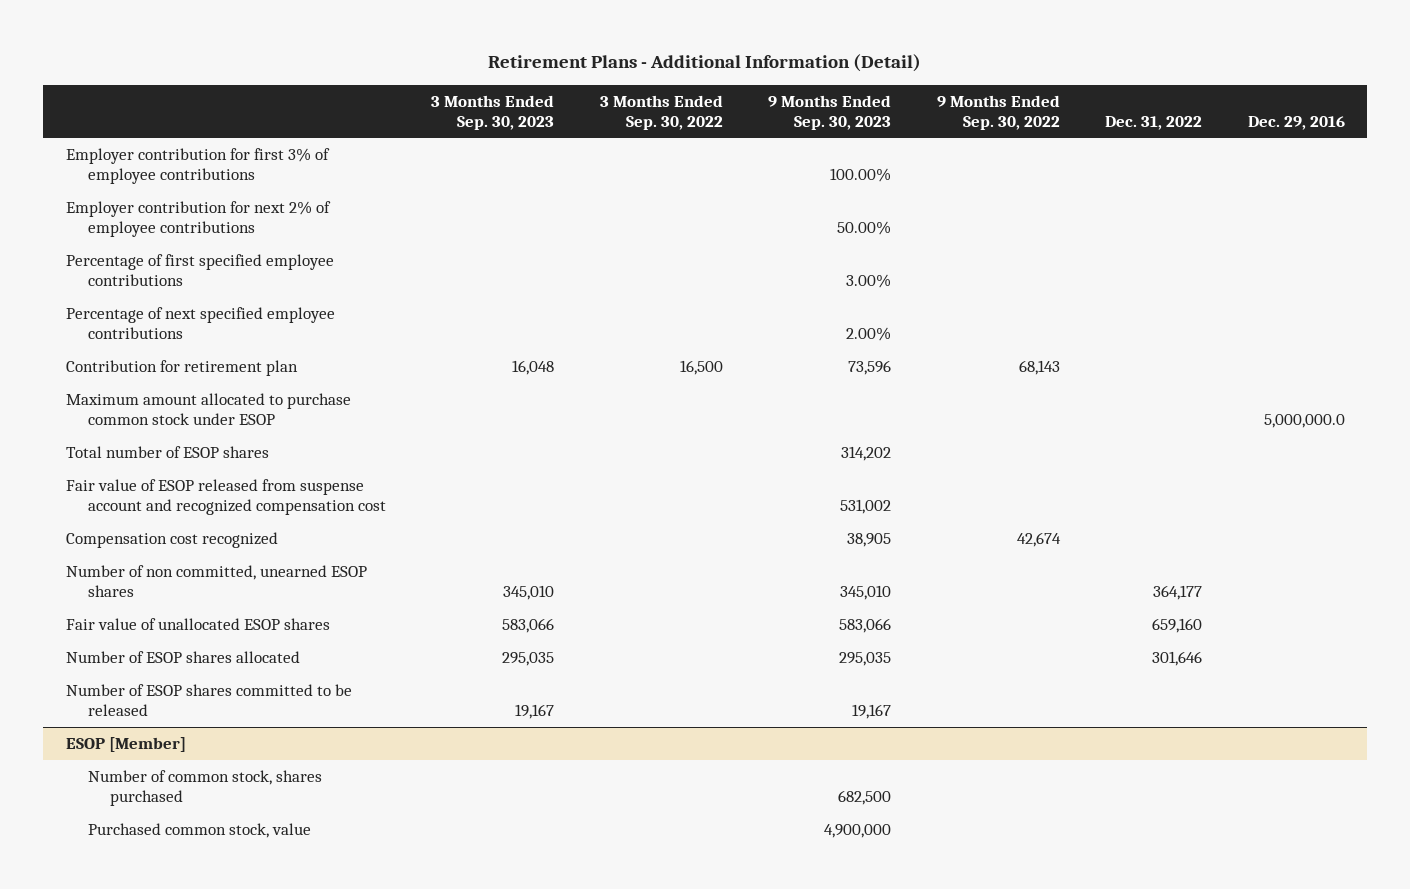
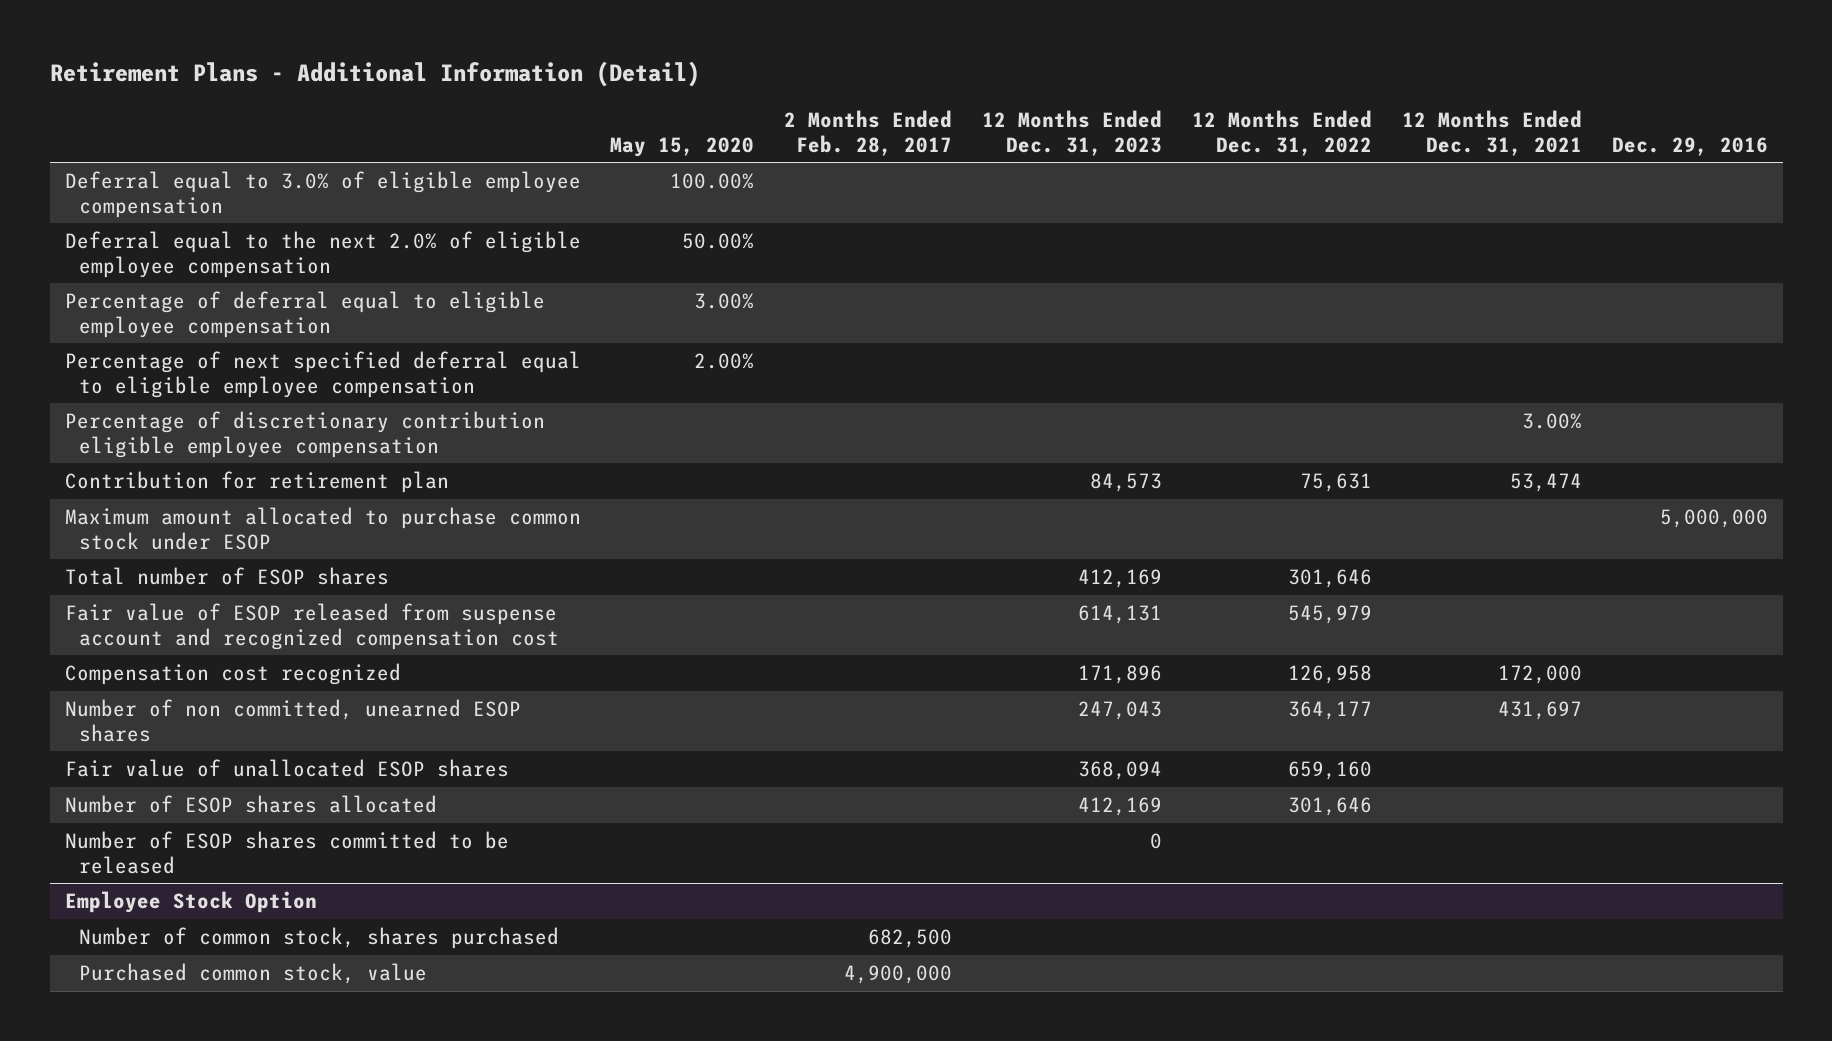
[431,94,555,130] 3 Months Ended Sep. 30, 2023 -> none
[599,94,723,130] 3 Months Ended Sep. 30, 2022 -> none
[768,94,892,130] 9 Months Ended Sep. 30, 2023 -> none
[936,94,1060,130] 9 Months Ended Sep. 30, 2022 -> none
[1105,115,1203,130] Dec. 31, 2022 -> none
none -> [610,136,755,157] May 15, 2020
none -> [784,109,953,156] 2 Months Ended Feb. 28, 2017
none -> [982,109,1163,156] 12 Months Ended Dec. 31, 2023
none -> [1191,109,1372,156] 12 Months Ended Dec. 31, 2022
none -> [1401,109,1582,156] 12 Months Ended Dec. 31, 2021
[65,147,330,184] Employer contribution for first 3% of employee contributions -> none
[65,200,331,237] Employer contribution for next 2% of employee contributions -> none
[65,253,334,286] Percentage of first specified employee contributions -> none
[65,306,335,339] Percentage of next specified employee contributions -> none
none -> [64,171,581,218] Deferral equal to 3.0% of eligible employee compensation
none -> [64,231,581,278] Deferral equal to the next 2.0% of eligible employee compensation
none -> [64,291,545,338] Percentage of deferral equal to eligible employee compensation
none -> [64,351,581,398] Percentage of next specified deferral equal to eligible employee compensation
none -> [64,411,545,458] Percentage of discretionary contribution eligible employee compensation
[1263,413,1345,428] 5,000,000.0 -> [1659,509,1768,529] 5,000,000
[65,736,186,752] ESOP [Member] -> [64,891,317,914] Employee Stock Option

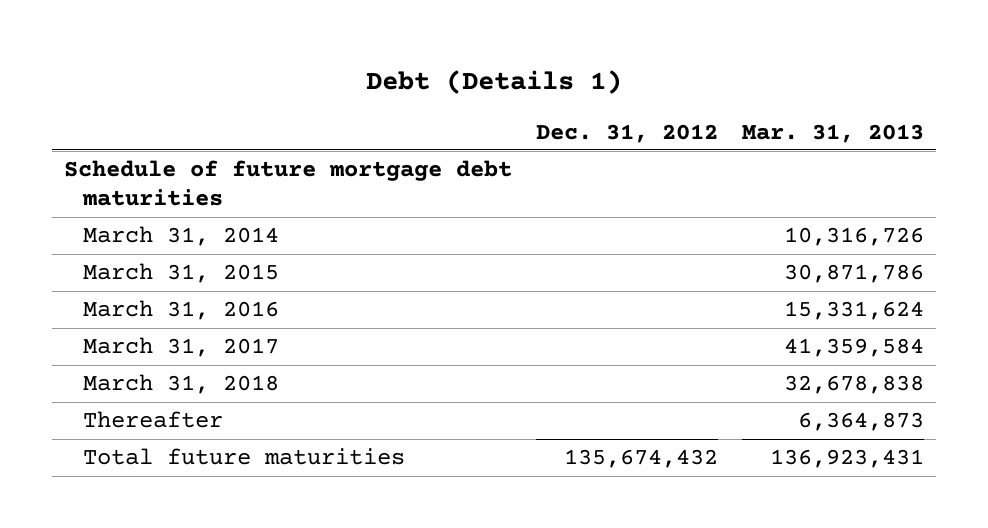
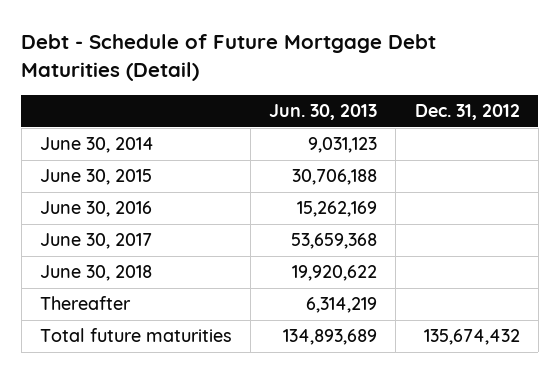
[366,70,623,95] Debt (Details 1) -> [21,33,437,81] Debt - Schedule of Future Mortgage Debt Maturities (Detail)
[742,123,925,143] Mar. 31, 2013 -> none
none -> [269,104,378,121] Jun. 30, 2013
[63,160,512,207] Schedule of future mortgage debt maturities -> none
[82,226,279,247] March 31, 2014 -> [39,137,154,154] June 30, 2014
[82,263,279,284] March 31, 2015 -> [39,169,152,186] June 30, 2015
[82,300,279,321] March 31, 2016 -> [39,201,152,218] June 30, 2016
[82,337,279,358] March 31, 2017 -> [39,233,152,250] June 30, 2017
[82,374,279,395] March 31, 2018 -> [39,265,152,282] June 30, 2018

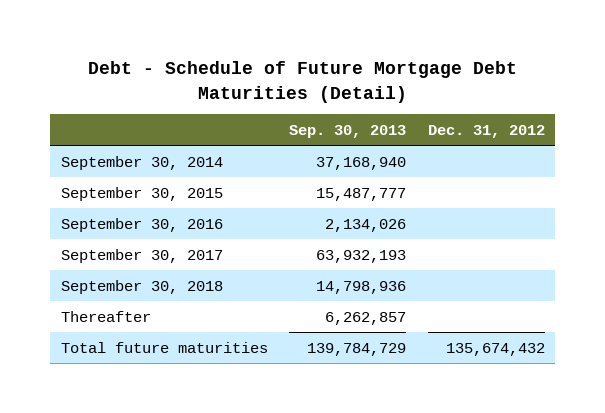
[269,104,378,121] Jun. 30, 2013 -> none
none -> [289,125,407,139] Sep. 30, 2013
[39,137,154,154] June 30, 2014 -> [60,155,223,170] September 30, 2014
[39,169,152,186] June 30, 2015 -> [60,186,223,201] September 30, 2015
[39,201,152,218] June 30, 2016 -> [60,217,223,232] September 30, 2016
[39,233,152,250] June 30, 2017 -> [60,248,223,263] September 30, 2017
[39,265,152,282] June 30, 2018 -> [60,279,223,294] September 30, 2018

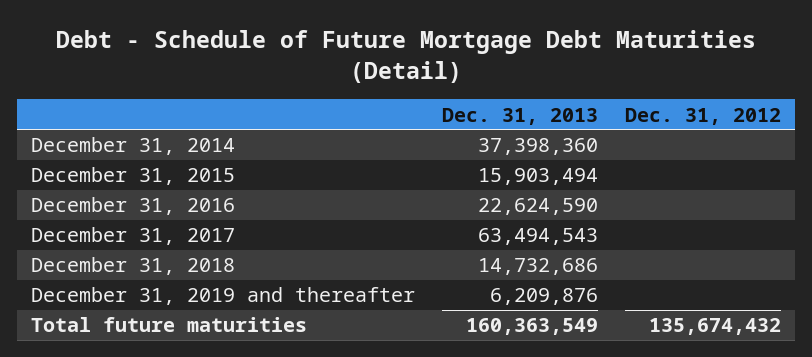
[289,125,407,139] Sep. 30, 2013 -> none
none -> [441,107,598,125] Dec. 31, 2013
[60,155,223,170] September 30, 2014 -> [30,137,235,156] December 31, 2014
[60,186,223,201] September 30, 2015 -> [30,167,235,186] December 31, 2015
[60,217,223,232] September 30, 2016 -> [30,197,235,216] December 31, 2016
[60,248,223,263] September 30, 2017 -> [30,227,235,246] December 31, 2017
[60,279,223,294] September 30, 2018 -> [30,257,235,276] December 31, 2018
[60,310,151,322] Thereafter -> [30,287,415,306] December 31, 2019 and thereafter

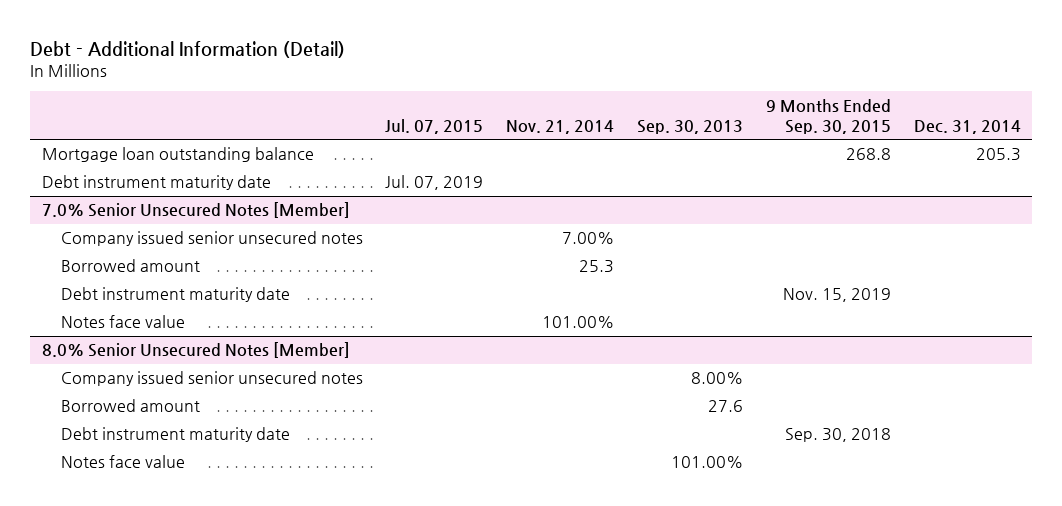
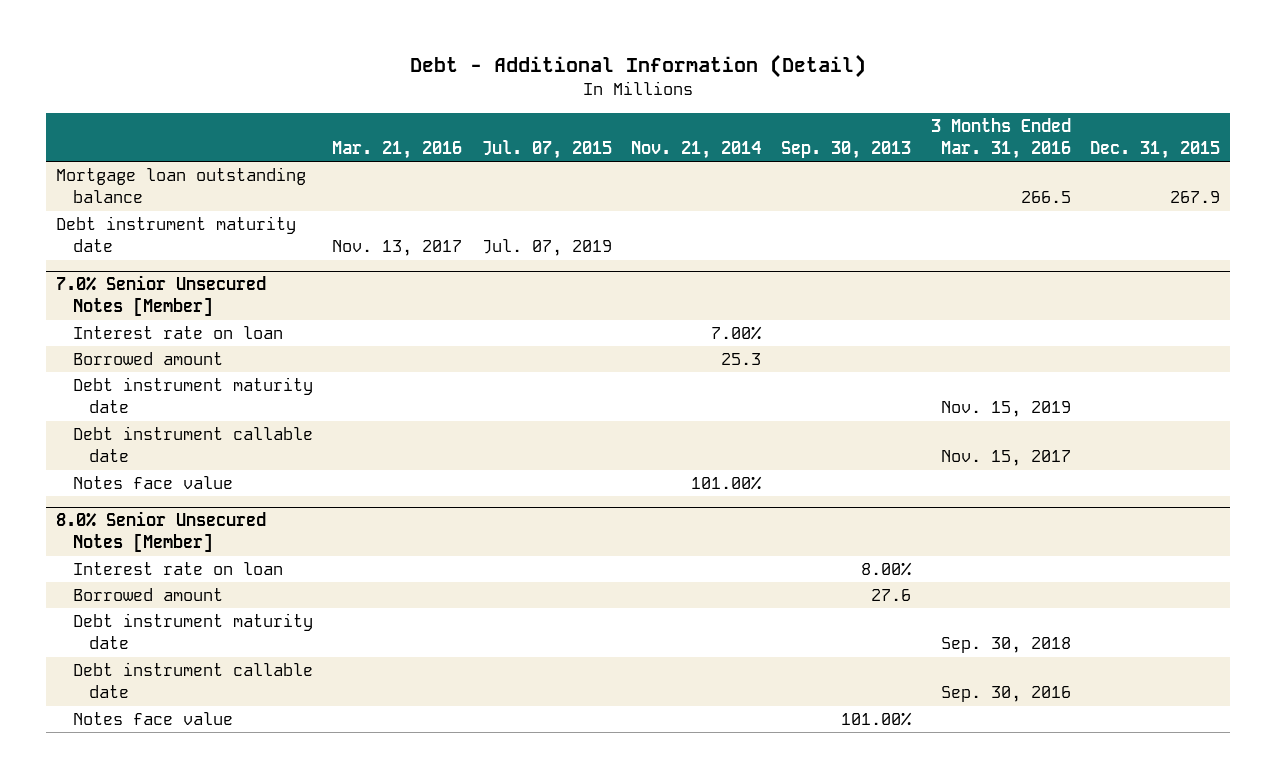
[765,98,891,134] 9 Months Ended Sep. 30, 2015 -> none
[913,119,1021,134] Dec. 31, 2014 -> none
none -> [332,140,463,159] Mar. 21, 2016
none -> [930,117,1071,159] 3 Months Ended Mar. 31, 2016
none -> [1090,140,1221,159] Dec. 31, 2015
[60,231,363,247] Company issued senior unsecured notes -> [72,326,283,340] Interest rate on loan
none -> [72,426,313,463] Debt instrument callable date
[60,371,363,387] Company issued senior unsecured notes -> [72,562,283,576] Interest rate on loan
none -> [72,662,313,699] Debt instrument callable date

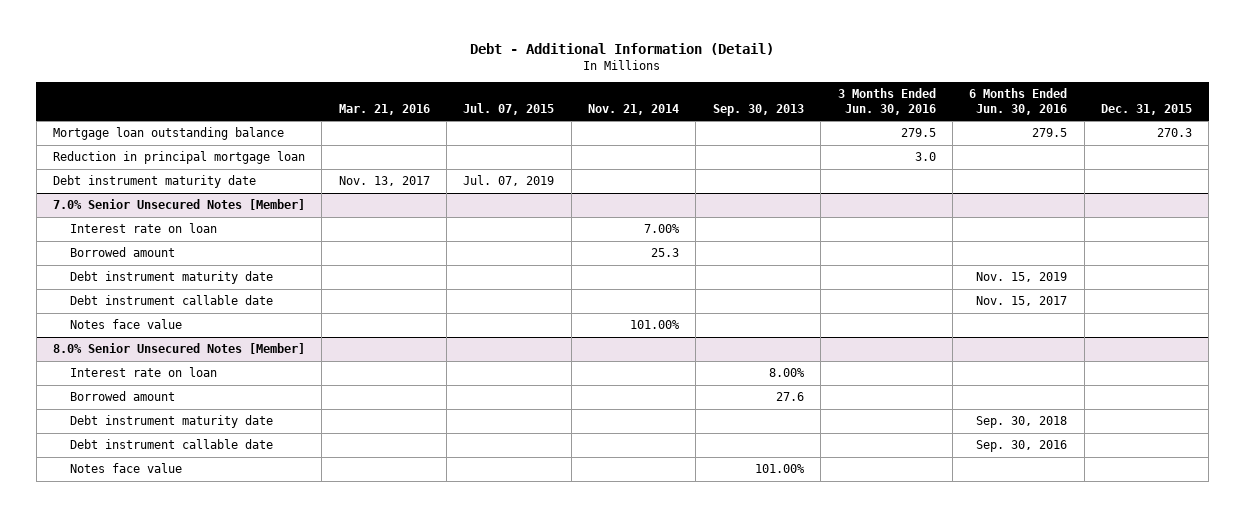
[930,117,1071,159] 3 Months Ended Mar. 31, 2016 -> none
none -> [837,88,936,116] 3 Months Ended Jun. 30, 2016
none -> [969,88,1068,116] 6 Months Ended Jun. 30, 2016
[1170,191,1221,204] 267.9 -> [1157,128,1193,138] 270.3
none -> [52,151,305,165] Reduction in principal mortgage loan

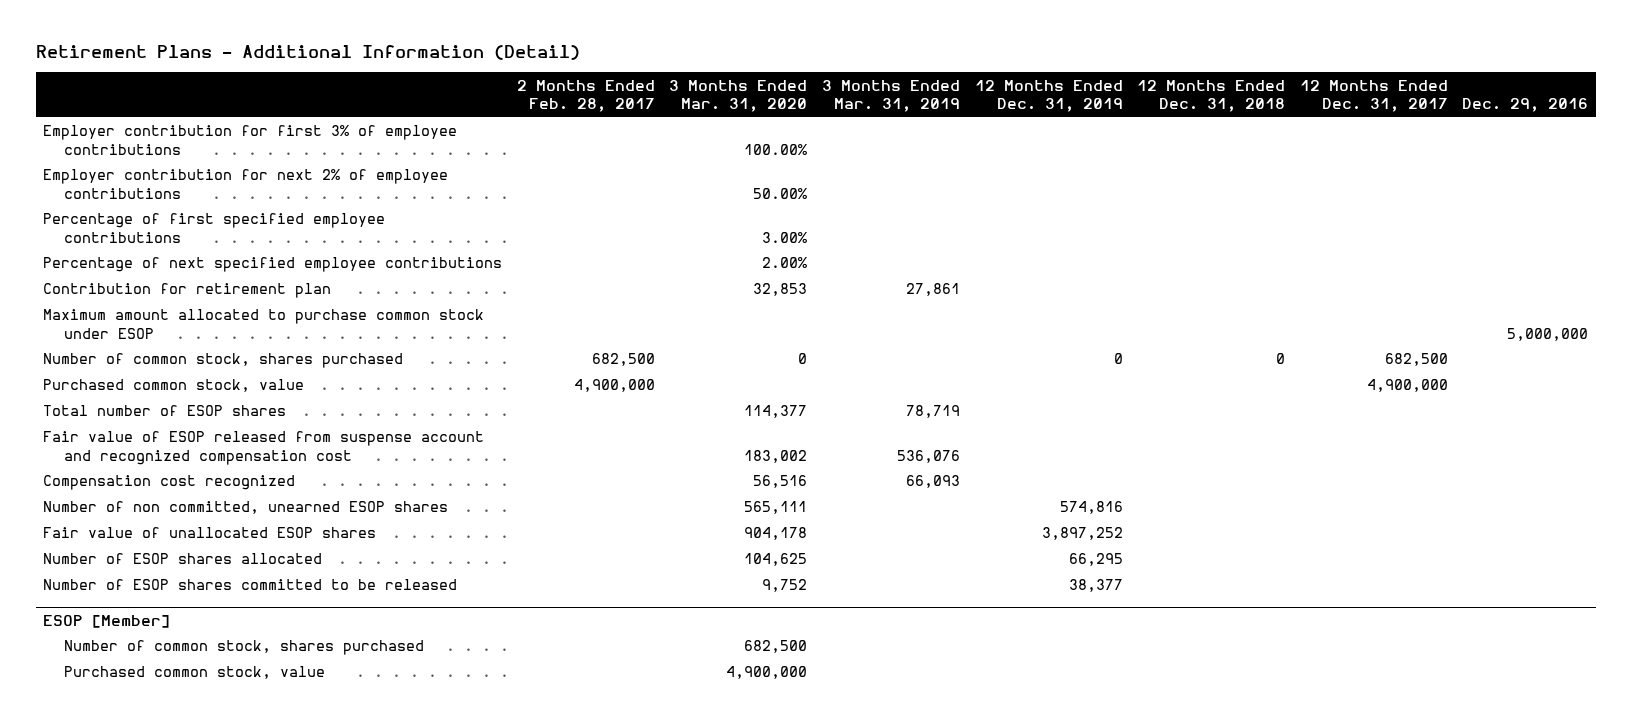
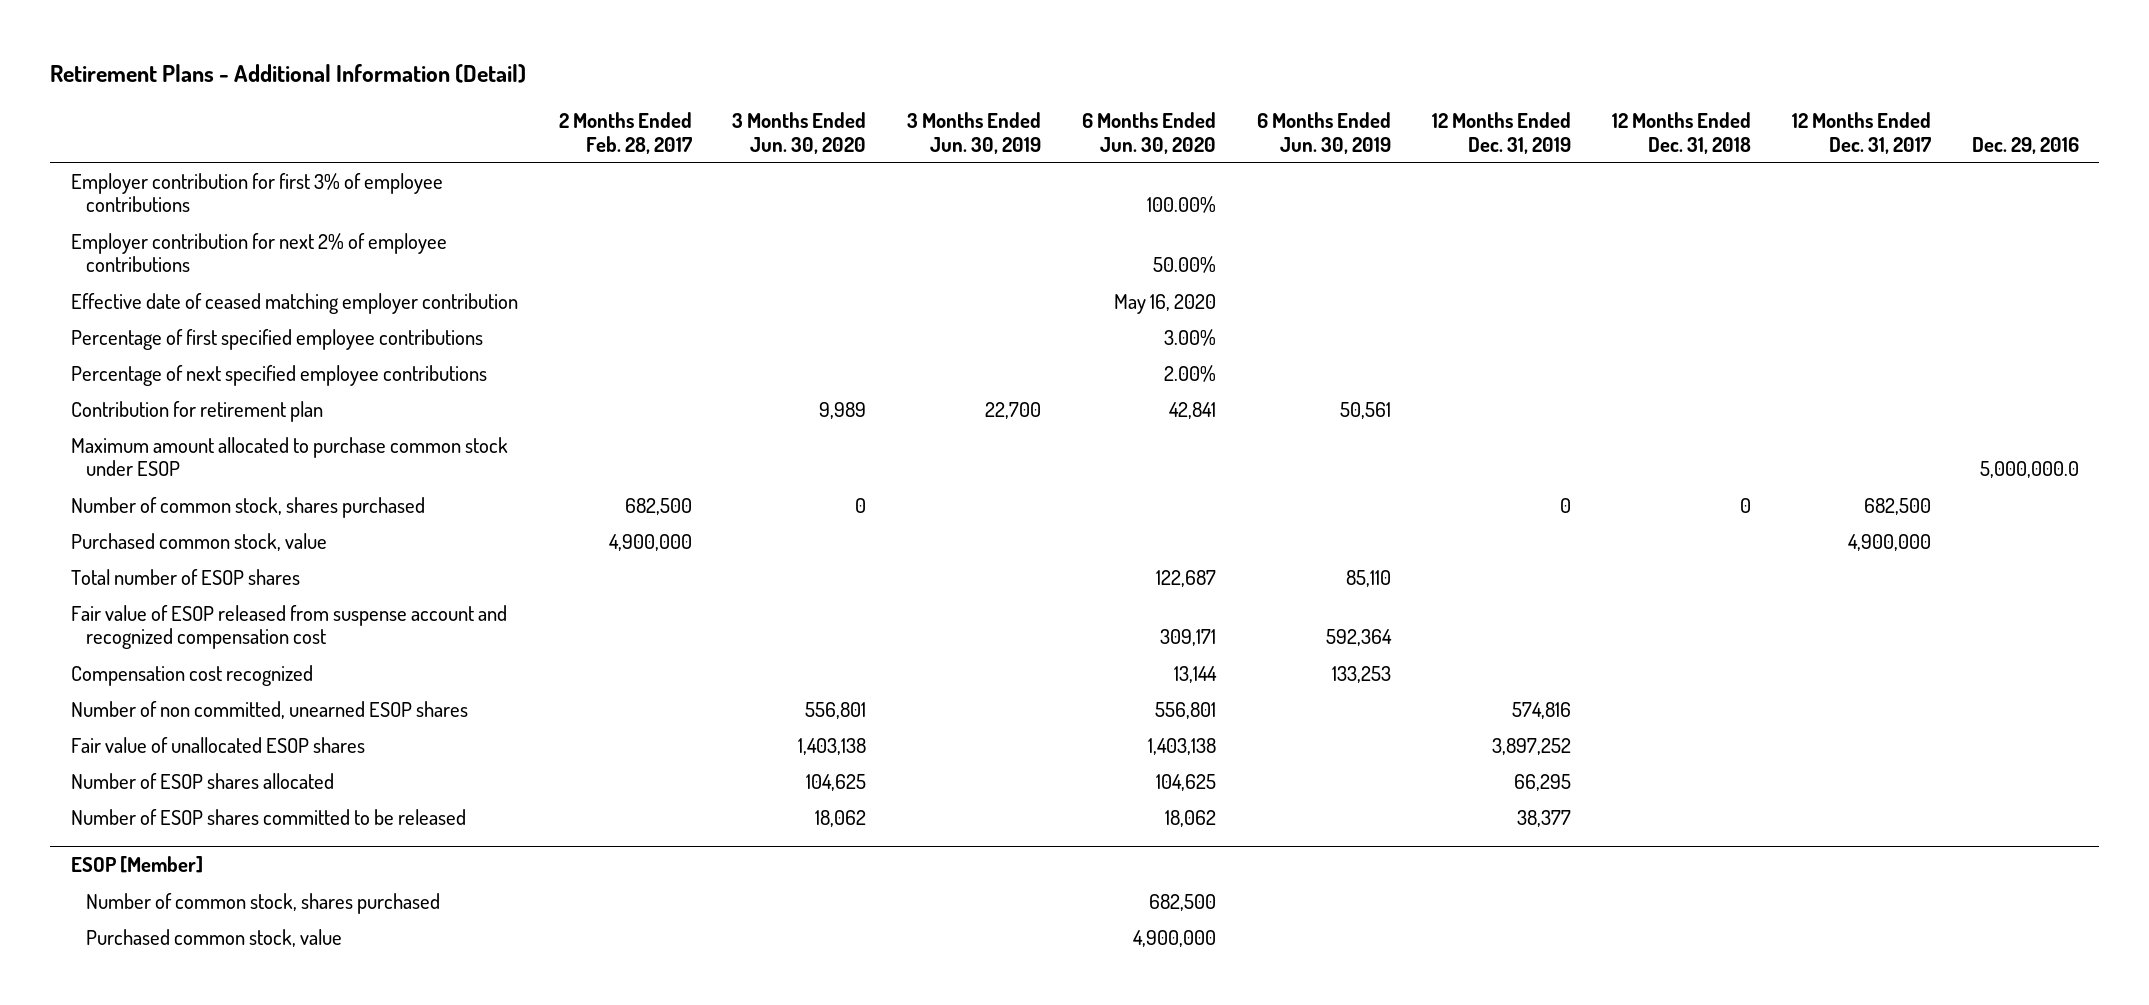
[669,79,808,113] 3 Months Ended Mar. 31, 2020 -> none
[821,79,960,113] 3 Months Ended Mar. 31, 2019 -> none
none -> [732,112,867,154] 3 Months Ended Jun. 30, 2020
none -> [907,112,1042,154] 3 Months Ended Jun. 30, 2019
none -> [1082,112,1217,154] 6 Months Ended Jun. 30, 2020
none -> [1257,112,1392,154] 6 Months Ended Jun. 30, 2019
none -> [70,292,518,314] Effective date of ceased matching employer contribution
[1507,327,1589,341] 5,000,000 -> [1979,461,2079,479] 5,000,000.0

